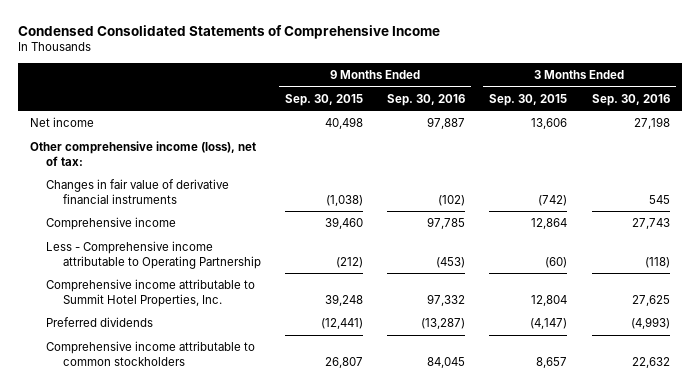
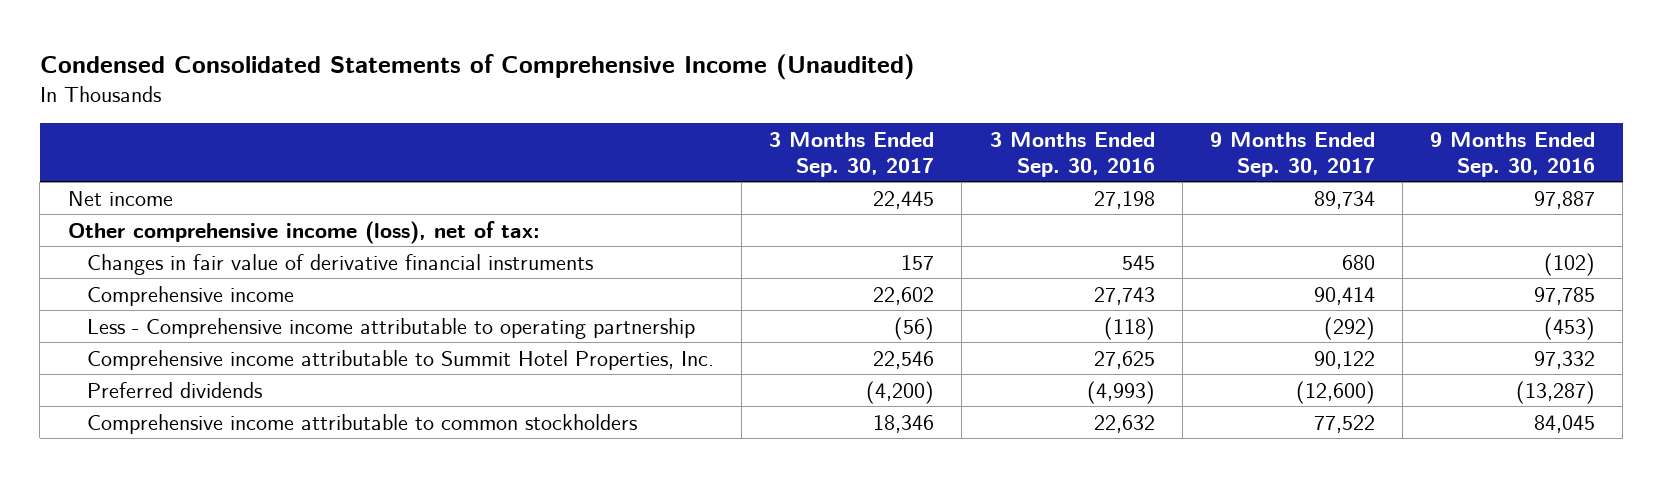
[17,24,440,39] Condensed Consolidated Statements of Comprehensive Income -> [39,54,915,81] Condensed Consolidated Statements of Comprehensive Income (Unaudited)
[285,93,364,106] Sep. 30, 2015 -> none
[489,93,568,106] Sep. 30, 2015 -> none
none -> [769,131,935,177] 3 Months Ended Sep. 30, 2017
none -> [1209,131,1375,177] 9 Months Ended Sep. 30, 2017
[46,241,261,269] Less - Comprehensive income attributable to Operating Partnership -> [86,317,695,339] Less - Comprehensive income attributable to operating partnership

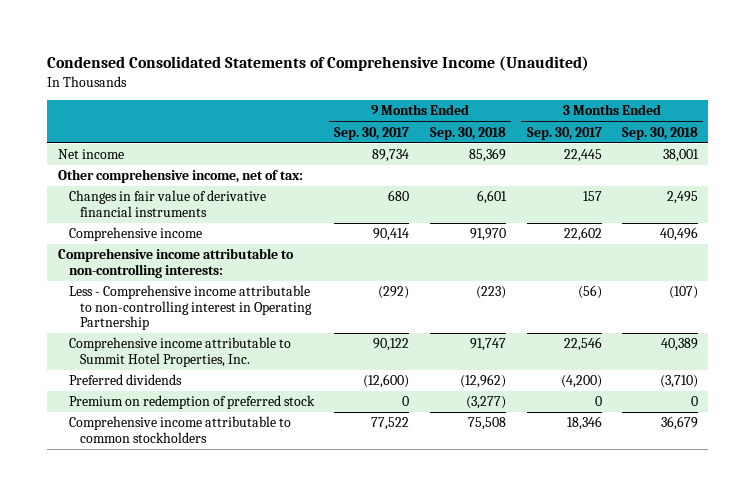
[989,131,1155,177] 3 Months Ended Sep. 30, 2016 -> none
[1430,131,1596,177] 9 Months Ended Sep. 30, 2016 -> none
none -> [429,126,506,140] Sep. 30, 2018
none -> [622,126,699,140] Sep. 30, 2018
[67,220,540,244] Other comprehensive income (loss), net of tax: -> [57,169,303,184] Other comprehensive income, net of tax:
none -> [57,248,294,278] Comprehensive income attributable to non-controlling interests:
[86,317,695,339] Less - Comprehensive income attributable to operating partnership -> [68,285,312,331] Less - Comprehensive income attributable to non-controlling interest in Operating Partnership
none -> [68,395,315,410] Premium on redemption of preferred stock

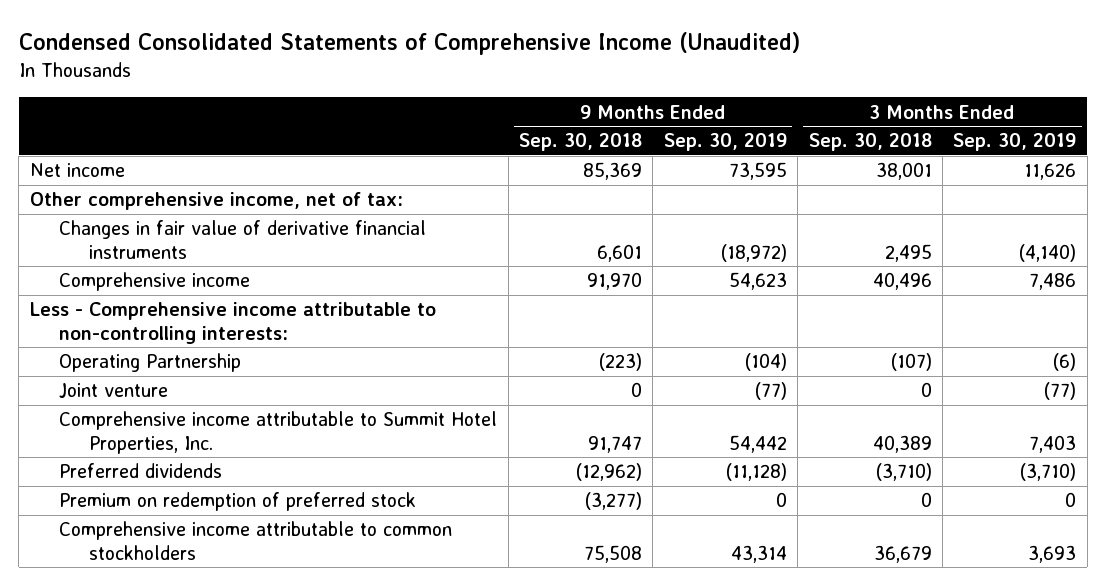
[334,126,410,140] Sep. 30, 2017 -> none
[526,126,602,140] Sep. 30, 2017 -> none
none -> [663,133,787,152] Sep. 30, 2019
none -> [953,133,1077,152] Sep. 30, 2019
[57,248,294,278] Comprehensive income attributable to non-controlling interests: -> [29,302,436,344] Less - Comprehensive income attributable to non-controlling interests:
[68,285,312,331] Less - Comprehensive income attributable to non-controlling interest in Operating Partnership -> [59,353,242,373] Operating Partnership
none -> [59,383,169,399] Joint venture

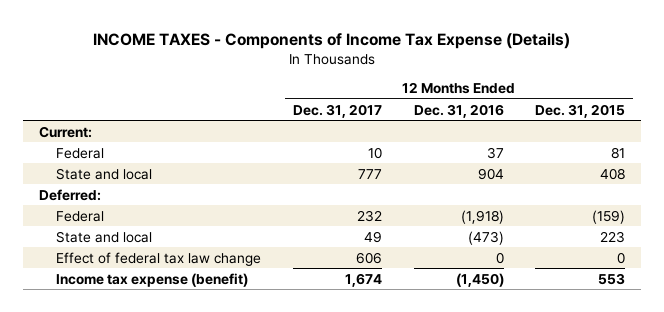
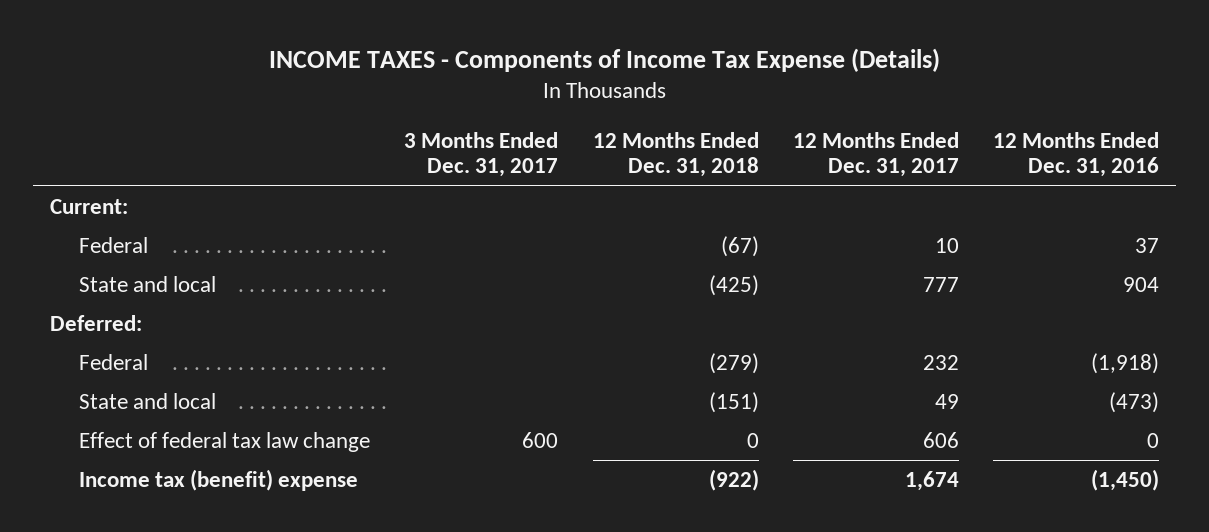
[535,103,626,118] Dec. 31, 2015 -> none
none -> [404,131,559,178] 3 Months Ended Dec. 31, 2017
none -> [592,131,759,178] 12 Months Ended Dec. 31, 2018
[56,272,249,287] Income tax expense (benefit) -> [79,468,359,491] Income tax (benefit) expense

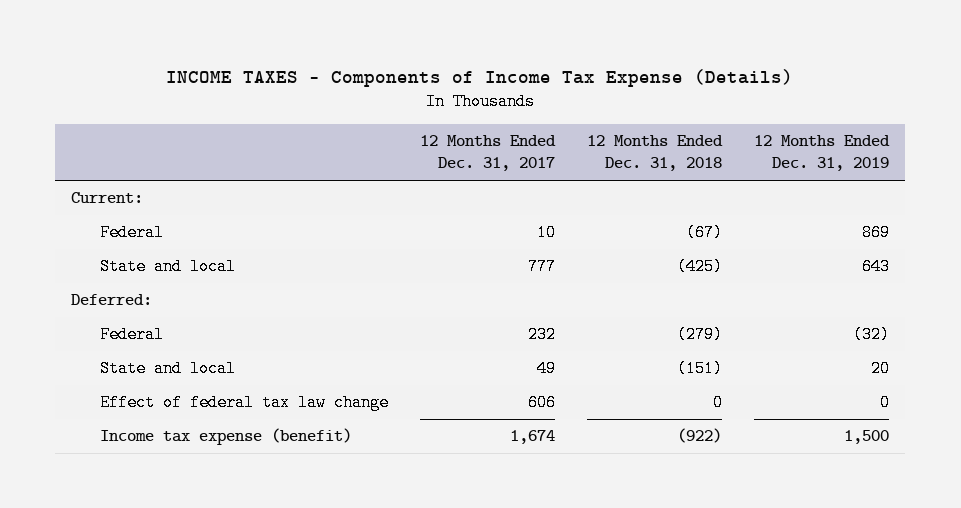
[404,131,559,178] 3 Months Ended Dec. 31, 2017 -> none
[992,131,1159,178] 12 Months Ended Dec. 31, 2016 -> none
none -> [754,135,891,172] 12 Months Ended Dec. 31, 2019
[79,468,359,491] Income tax (benefit) expense -> [99,428,352,446] Income tax expense (benefit)

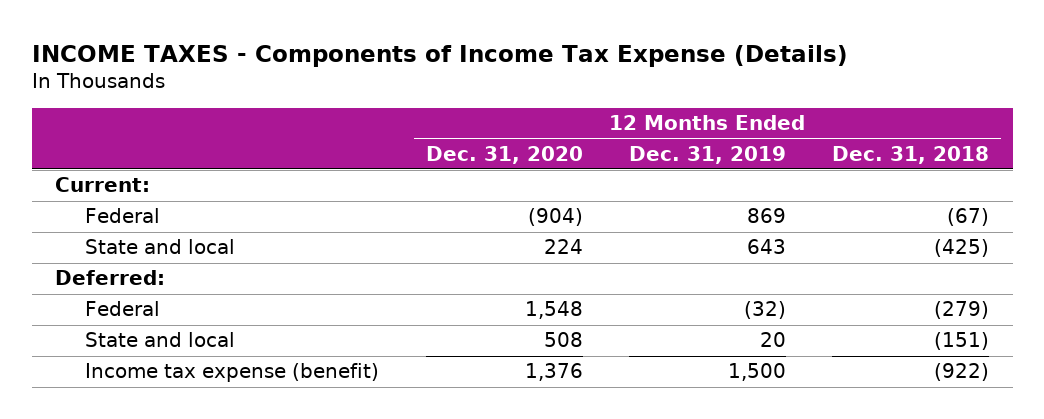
[419,135,556,172] 12 Months Ended Dec. 31, 2017 -> none
none -> [425,145,583,164] Dec. 31, 2020
[99,394,389,412] Effect of federal tax law change -> none

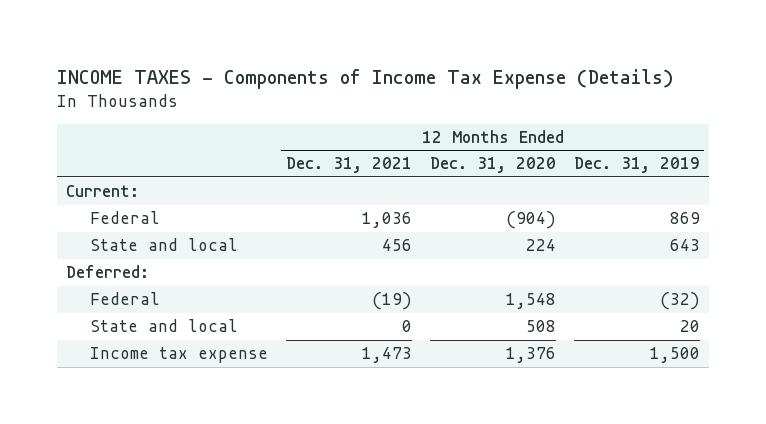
[832,145,990,164] Dec. 31, 2018 -> none
none -> [285,157,412,174] Dec. 31, 2021
[85,363,380,383] Income tax expense (benefit) -> [89,347,268,364] Income tax expense

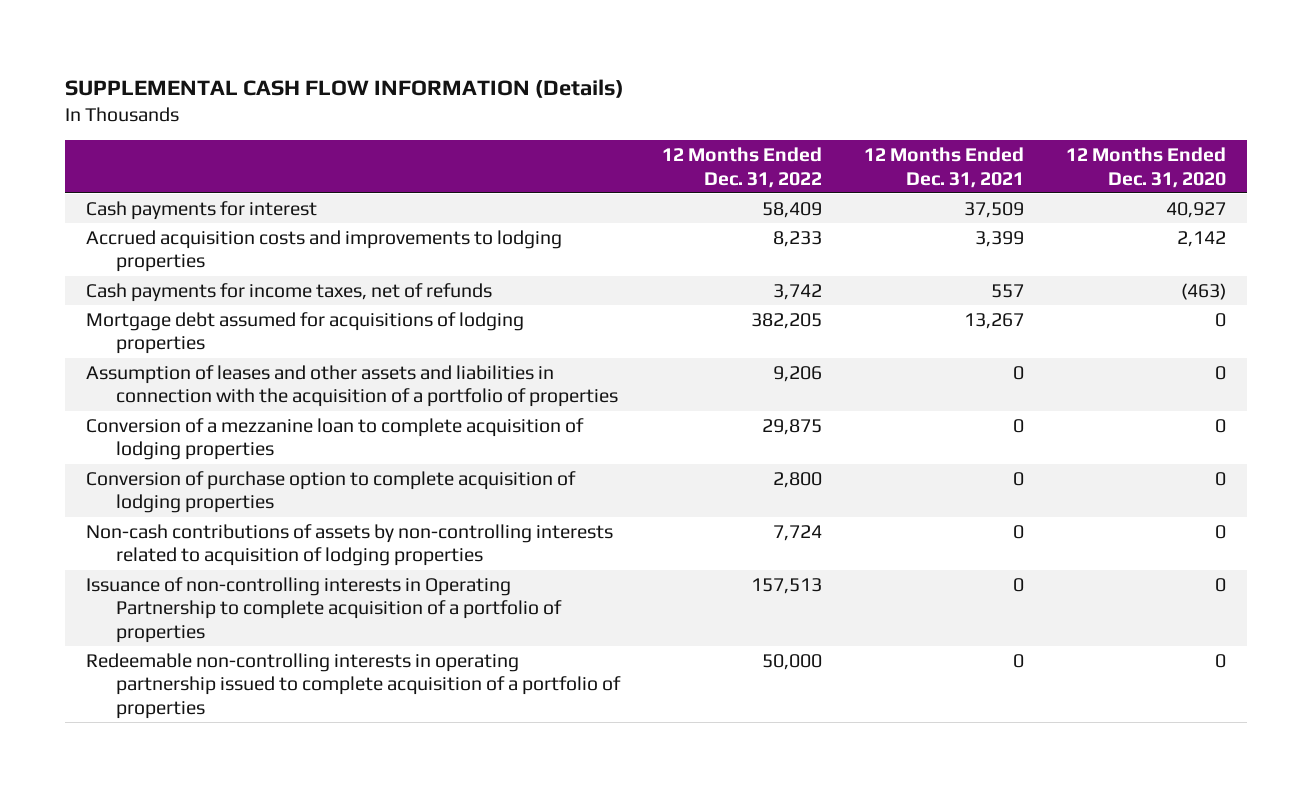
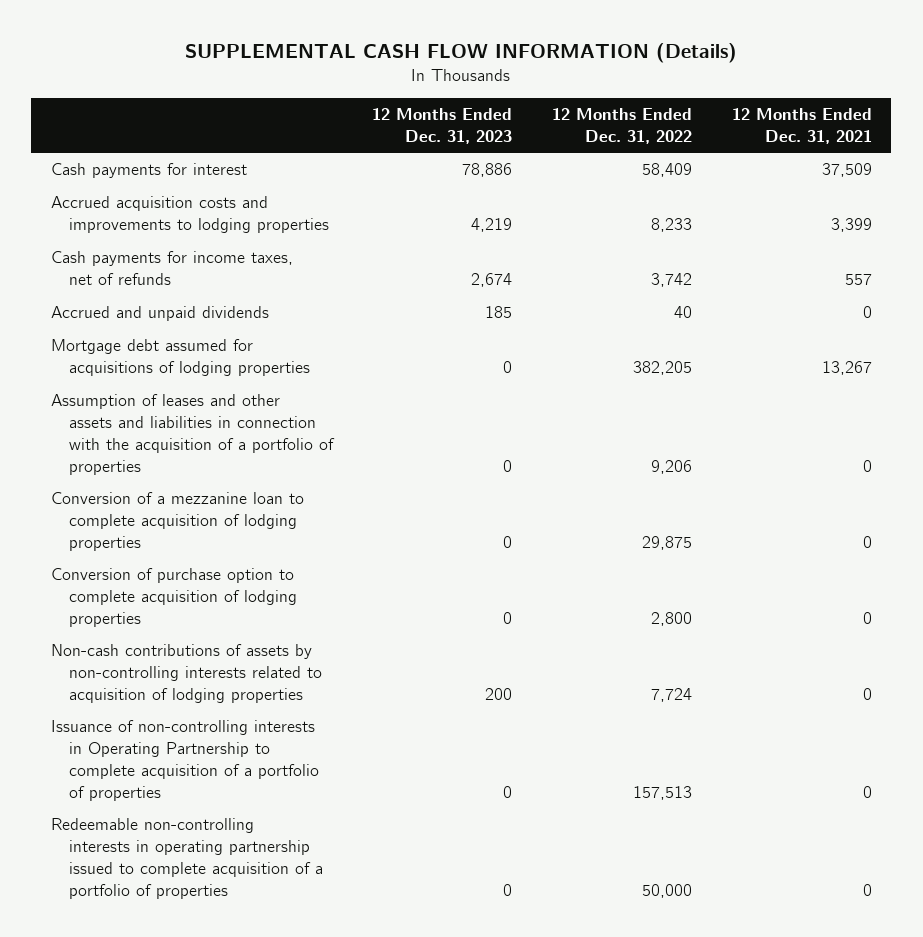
[1066,147,1227,188] 12 Months Ended Dec. 31, 2020 -> none
none -> [372,108,513,144] 12 Months Ended Dec. 31, 2023
none -> [50,306,269,322] Accrued and unpaid dividends

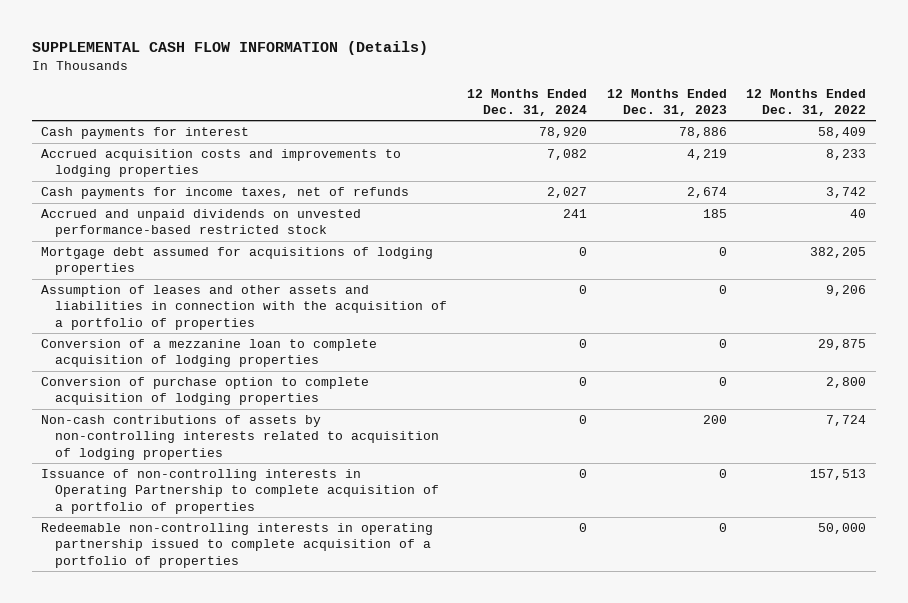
[731,108,872,144] 12 Months Ended Dec. 31, 2021 -> none
none -> [466,88,587,116] 12 Months Ended Dec. 31, 2024
[50,306,269,322] Accrued and unpaid dividends -> [41,209,362,238] Accrued and unpaid dividends on unvested performance-based restricted stock

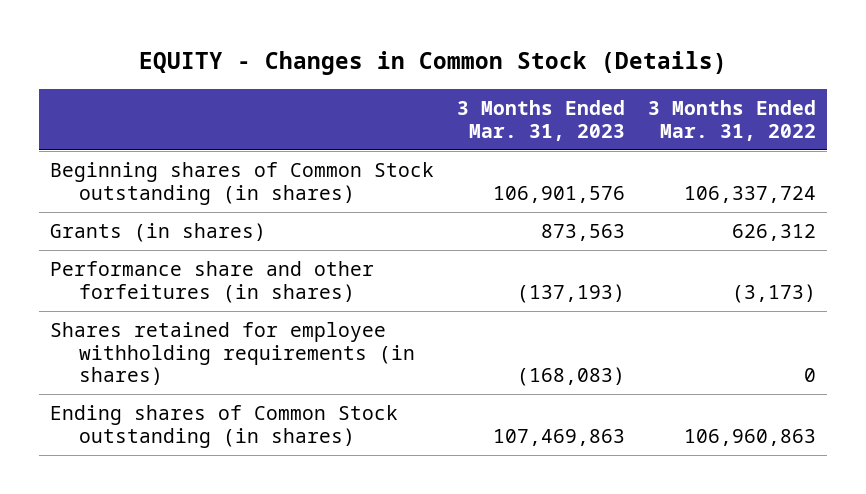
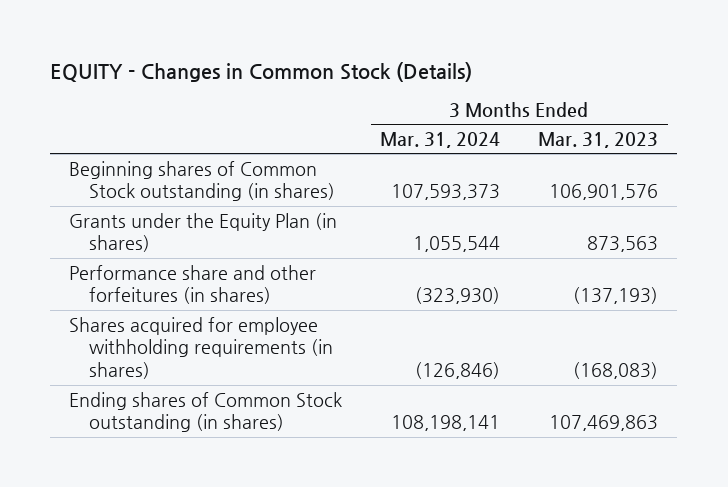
[647,99,816,141] 3 Months Ended Mar. 31, 2022 -> none
none -> [380,131,501,148] Mar. 31, 2024
[50,223,267,243] Grants (in shares) -> [69,212,338,253] Grants under the Equity Plan (in shares)
[50,322,416,386] Shares retained for employee withholding requirements (in shares) -> [69,316,333,380] Shares acquired for employee withholding requirements (in shares)

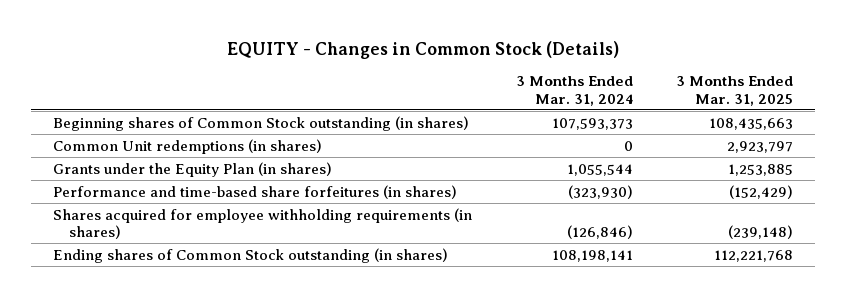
[538,131,659,148] Mar. 31, 2023 -> none
none -> [676,76,794,106] 3 Months Ended Mar. 31, 2025
none -> [52,138,322,154] Common Unit redemptions (in shares)
[69,264,317,305] Performance share and other forfeitures (in shares) -> [52,184,457,199] Performance and time-based share forfeitures (in shares)

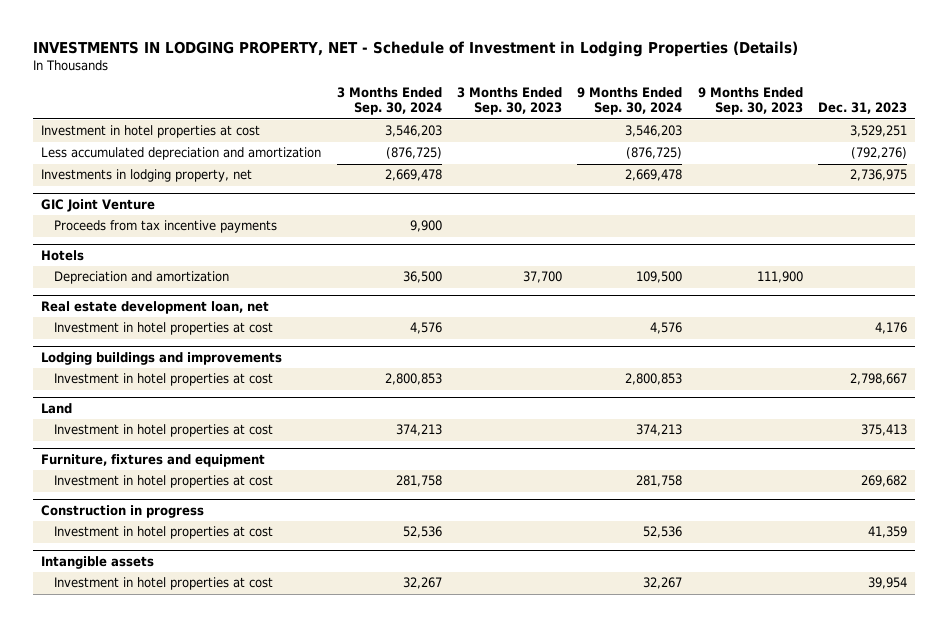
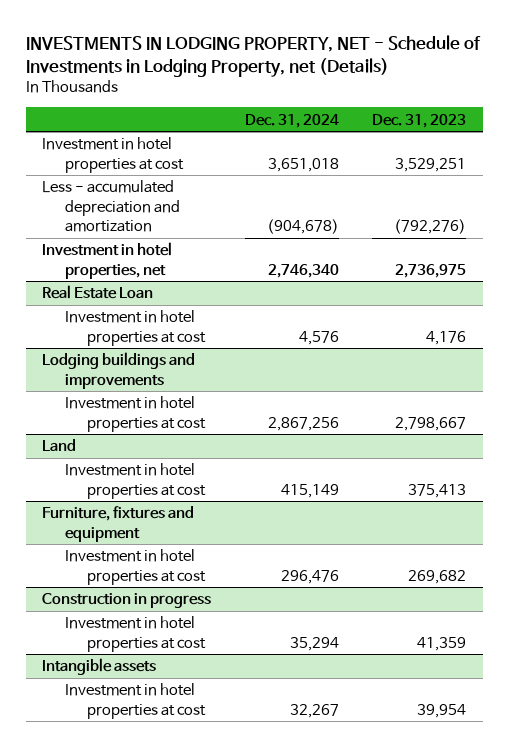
[33,40,799,57] INVESTMENTS IN LODGING PROPERTY, NET - Schedule of Investment in Lodging Properties (Details) -> [25,34,481,78] INVESTMENTS IN LODGING PROPERTY, NET - Schedule of Investments in Lodging Property, net (Details)
[336,87,442,116] 3 Months Ended Sep. 30, 2024 -> none
[457,87,563,116] 3 Months Ended Sep. 30, 2023 -> none
[577,87,683,116] 9 Months Ended Sep. 30, 2024 -> none
[697,87,803,116] 9 Months Ended Sep. 30, 2023 -> none
none -> [244,113,339,128] Dec. 31, 2024
[41,198,156,212] GIC Joint Venture -> none
[54,220,278,234] Proceeds from tax incentive payments -> none
[41,249,85,261] Hotels -> none
[54,271,230,285] Depreciation and amortization -> none
[41,147,322,161] Less accumulated depreciation and amortization -> [42,180,180,233] Less - accumulated depreciation and amortization
[41,169,253,183] Investments in lodging property, net -> [42,242,173,279] Investment in hotel properties, net
[41,300,270,314] Real estate development loan, net -> [42,285,154,300] Real Estate Loan

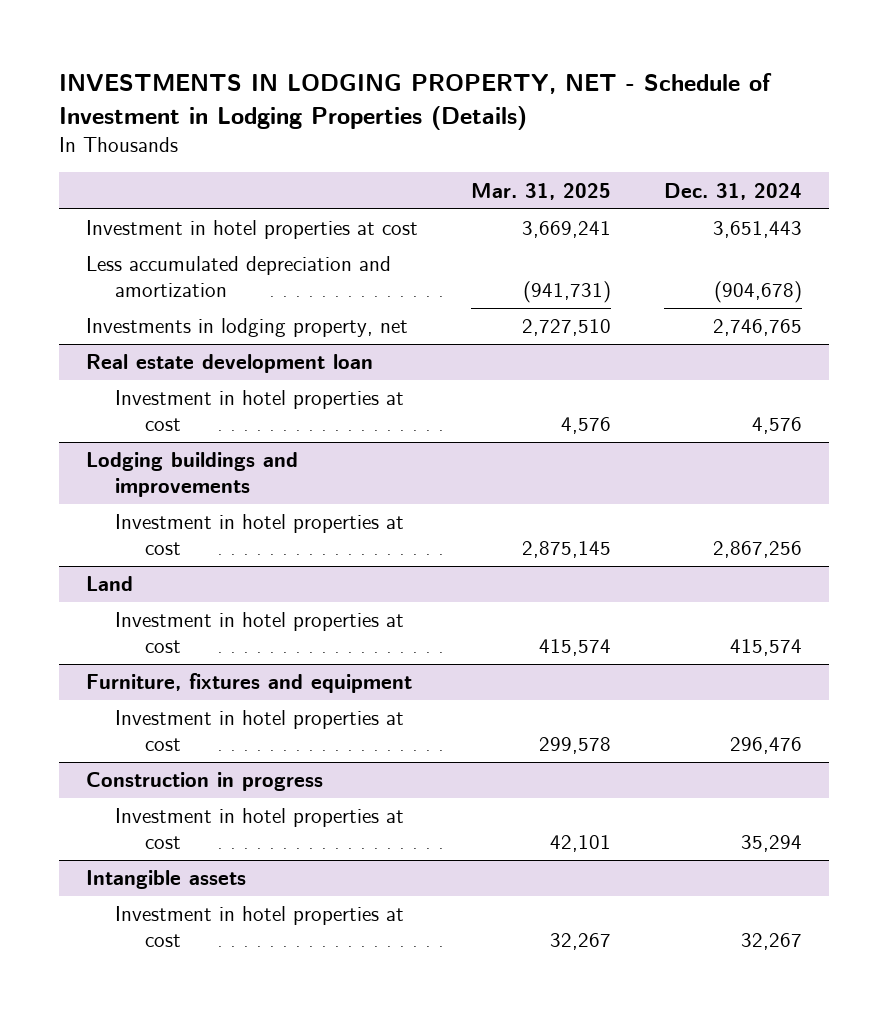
[25,34,481,78] INVESTMENTS IN LODGING PROPERTY, NET - Schedule of Investments in Lodging Property, net (Details) -> [58,73,772,130] INVESTMENTS IN LODGING PROPERTY, NET - Schedule of Investment in Lodging Properties (Details)
[371,113,466,128] Dec. 31, 2023 -> none
none -> [470,182,611,200] Mar. 31, 2025
[267,157,339,172] 3,651,018 -> [713,221,803,239] 3,651,443
[42,180,180,233] Less - accumulated depreciation and amortization -> [85,256,391,297] Less accumulated depreciation and amortization
[42,242,173,279] Investment in hotel properties, net -> [85,318,408,338] Investments in lodging property, net
[267,263,339,278] 2,746,340 -> [713,319,803,337] 2,746,765
[42,285,154,300] Real Estate Loan -> [85,354,373,374] Real estate development loan
[280,483,339,498] 415,149 -> [730,638,803,656] 415,574

